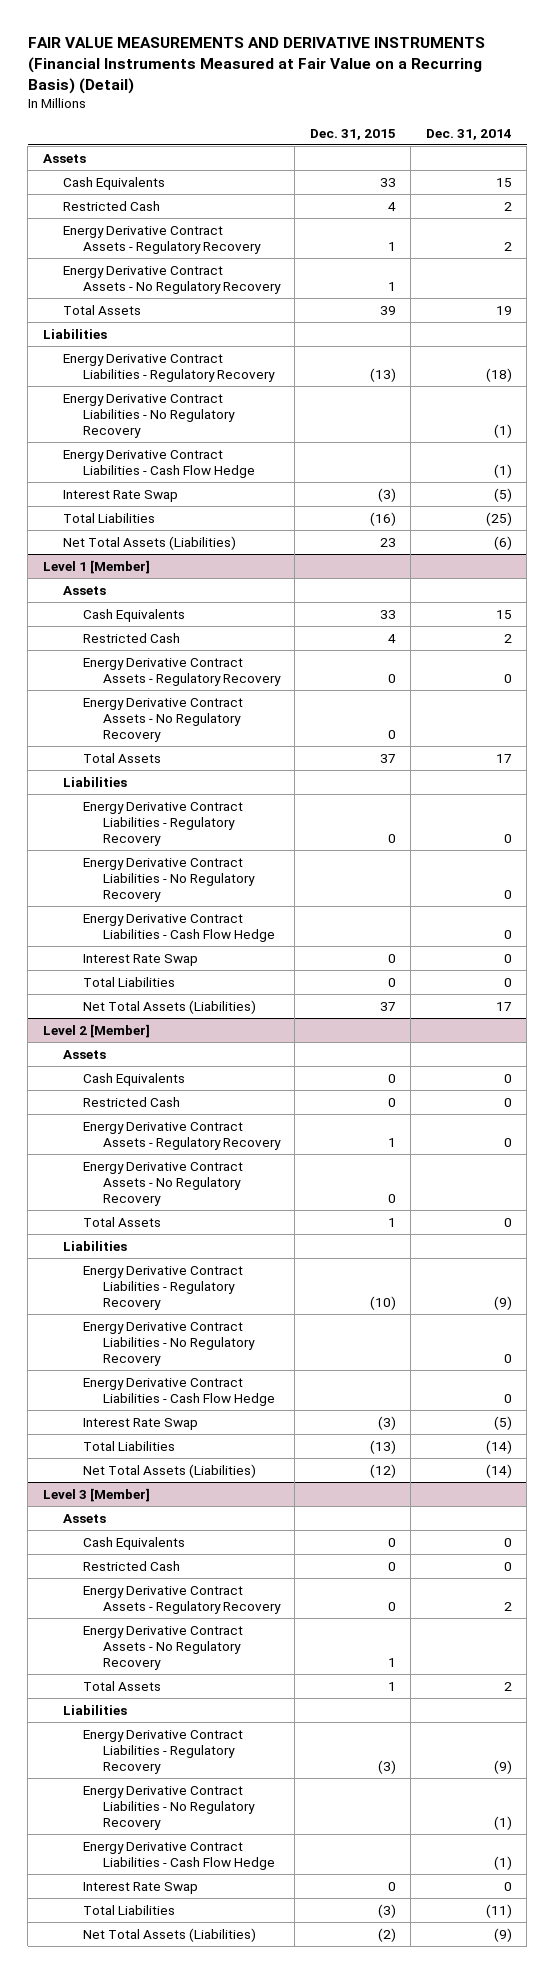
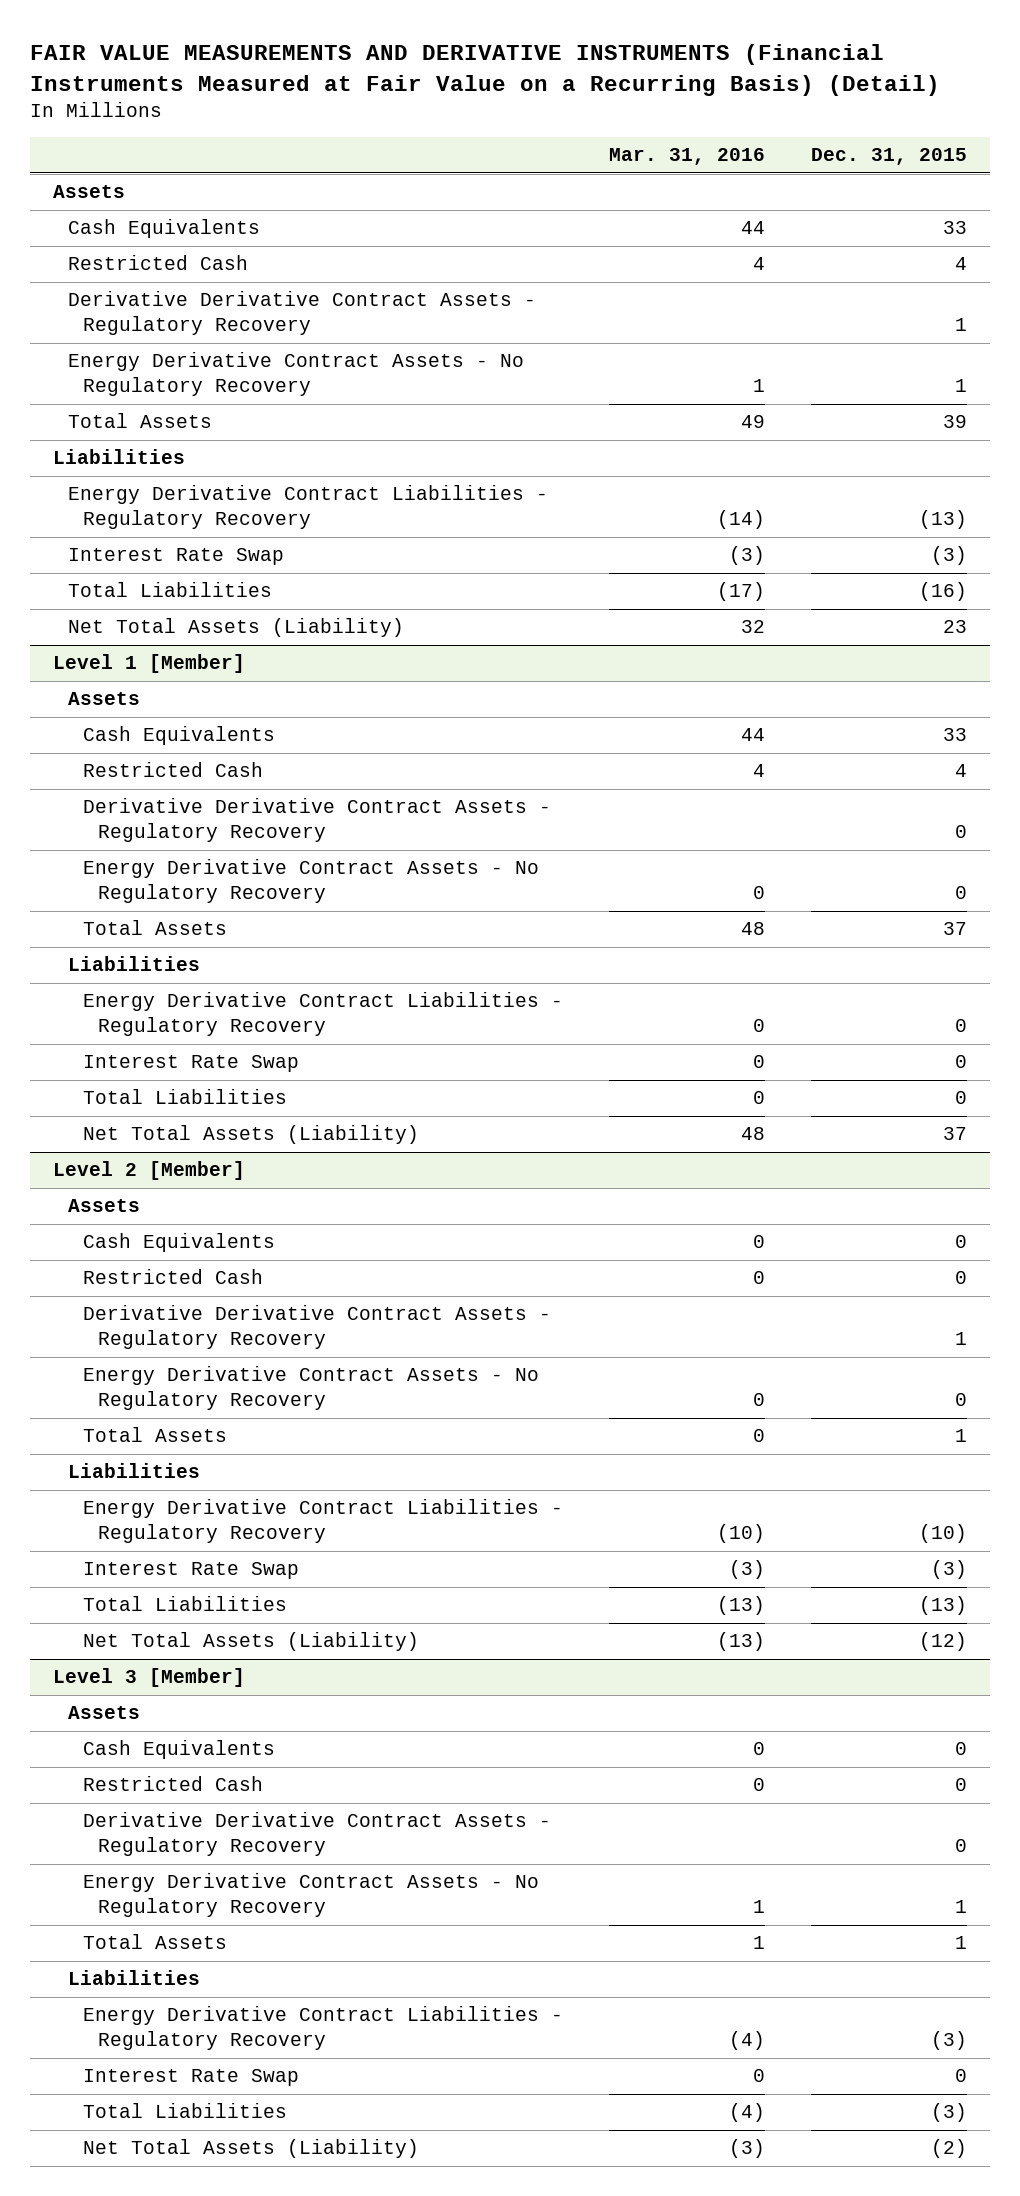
[425,128,512,140] Dec. 31, 2014 -> none
none -> [609,148,766,166] Mar. 31, 2016
[62,225,261,254] Energy Derivative Contract Assets - Regulatory Recovery -> [68,291,537,336] Derivative Derivative Contract Assets - Regulatory Recovery
[62,393,235,438] Energy Derivative Contract Liabilities - No Regulatory Recovery -> none
[62,449,255,478] Energy Derivative Contract Liabilities - Cash Flow Hedge -> none
[62,535,236,550] Net Total Assets (Liabilities) -> [68,618,405,638] Net Total Assets (Liability)
[82,657,281,686] Energy Derivative Contract Assets - Regulatory Recovery -> [83,798,552,843] Derivative Derivative Contract Assets - Regulatory Recovery
[82,857,255,902] Energy Derivative Contract Liabilities - No Regulatory Recovery -> none
[82,913,275,942] Energy Derivative Contract Liabilities - Cash Flow Hedge -> none
[82,999,256,1014] Net Total Assets (Liabilities) -> [83,1125,420,1145] Net Total Assets (Liability)
[82,1121,281,1150] Energy Derivative Contract Assets - Regulatory Recovery -> [83,1305,552,1350] Derivative Derivative Contract Assets - Regulatory Recovery
[82,1321,255,1366] Energy Derivative Contract Liabilities - No Regulatory Recovery -> none
[82,1377,275,1406] Energy Derivative Contract Liabilities - Cash Flow Hedge -> none
[82,1463,256,1478] Net Total Assets (Liabilities) -> [83,1632,420,1652] Net Total Assets (Liability)
[82,1585,281,1614] Energy Derivative Contract Assets - Regulatory Recovery -> [83,1812,552,1857] Derivative Derivative Contract Assets - Regulatory Recovery
[82,1785,255,1830] Energy Derivative Contract Liabilities - No Regulatory Recovery -> none
[82,1841,275,1870] Energy Derivative Contract Liabilities - Cash Flow Hedge -> none
[82,1927,256,1942] Net Total Assets (Liabilities) -> [83,2139,420,2159] Net Total Assets (Liability)

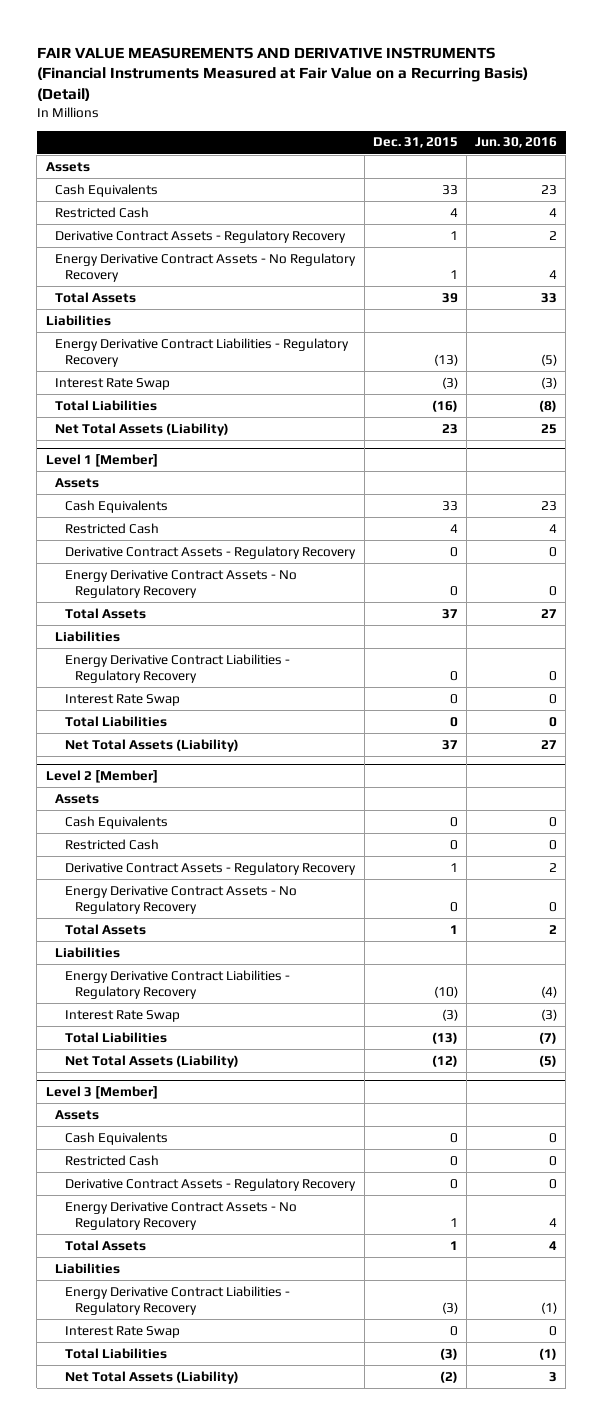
[609,148,766,166] Mar. 31, 2016 -> none
none -> [475,137,558,149] Jun. 30, 2016
[68,291,537,336] Derivative Derivative Contract Assets - Regulatory Recovery -> [55,229,347,243] Derivative Contract Assets - Regulatory Recovery
[83,798,552,843] Derivative Derivative Contract Assets - Regulatory Recovery -> [65,545,357,559] Derivative Contract Assets - Regulatory Recovery
[83,1305,552,1350] Derivative Derivative Contract Assets - Regulatory Recovery -> [65,861,357,875] Derivative Contract Assets - Regulatory Recovery
[83,1812,552,1857] Derivative Derivative Contract Assets - Regulatory Recovery -> [65,1177,357,1191] Derivative Contract Assets - Regulatory Recovery

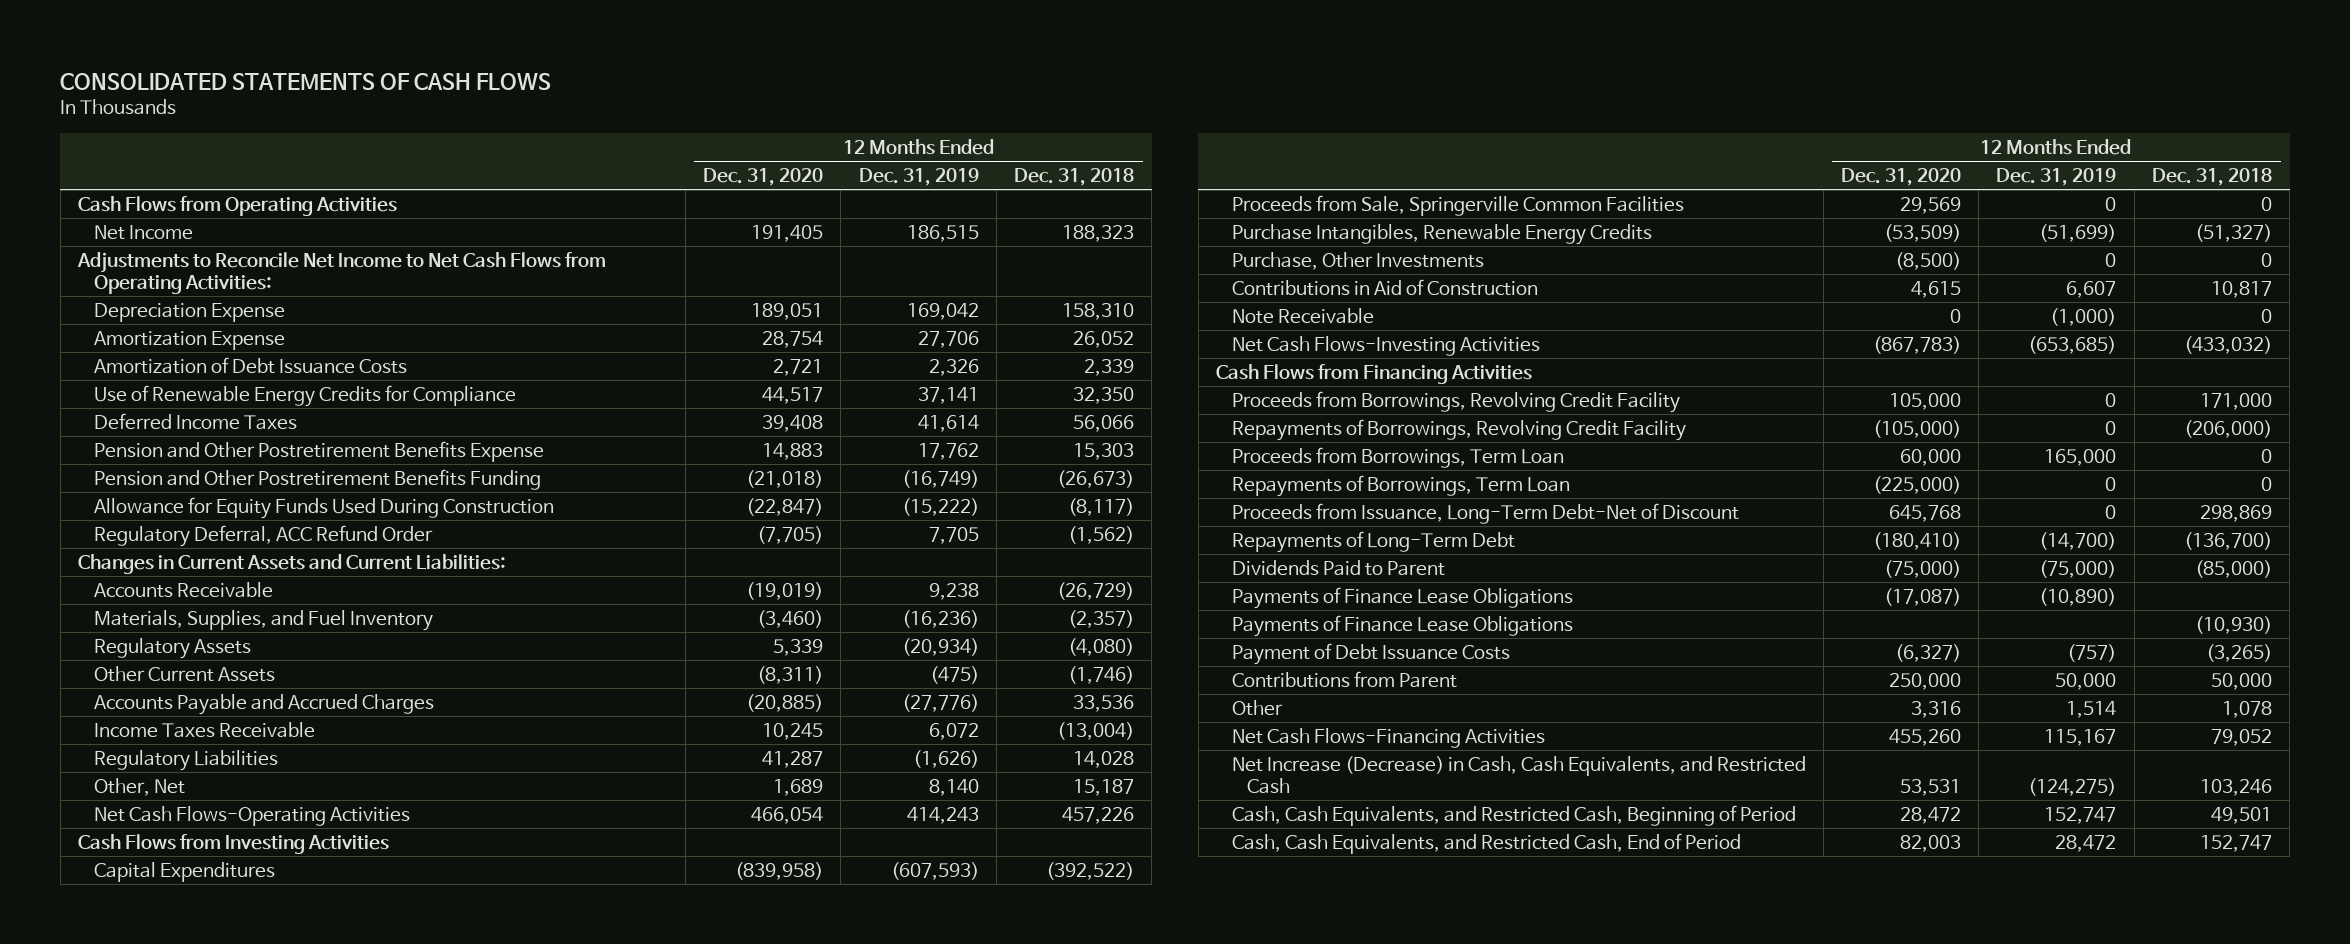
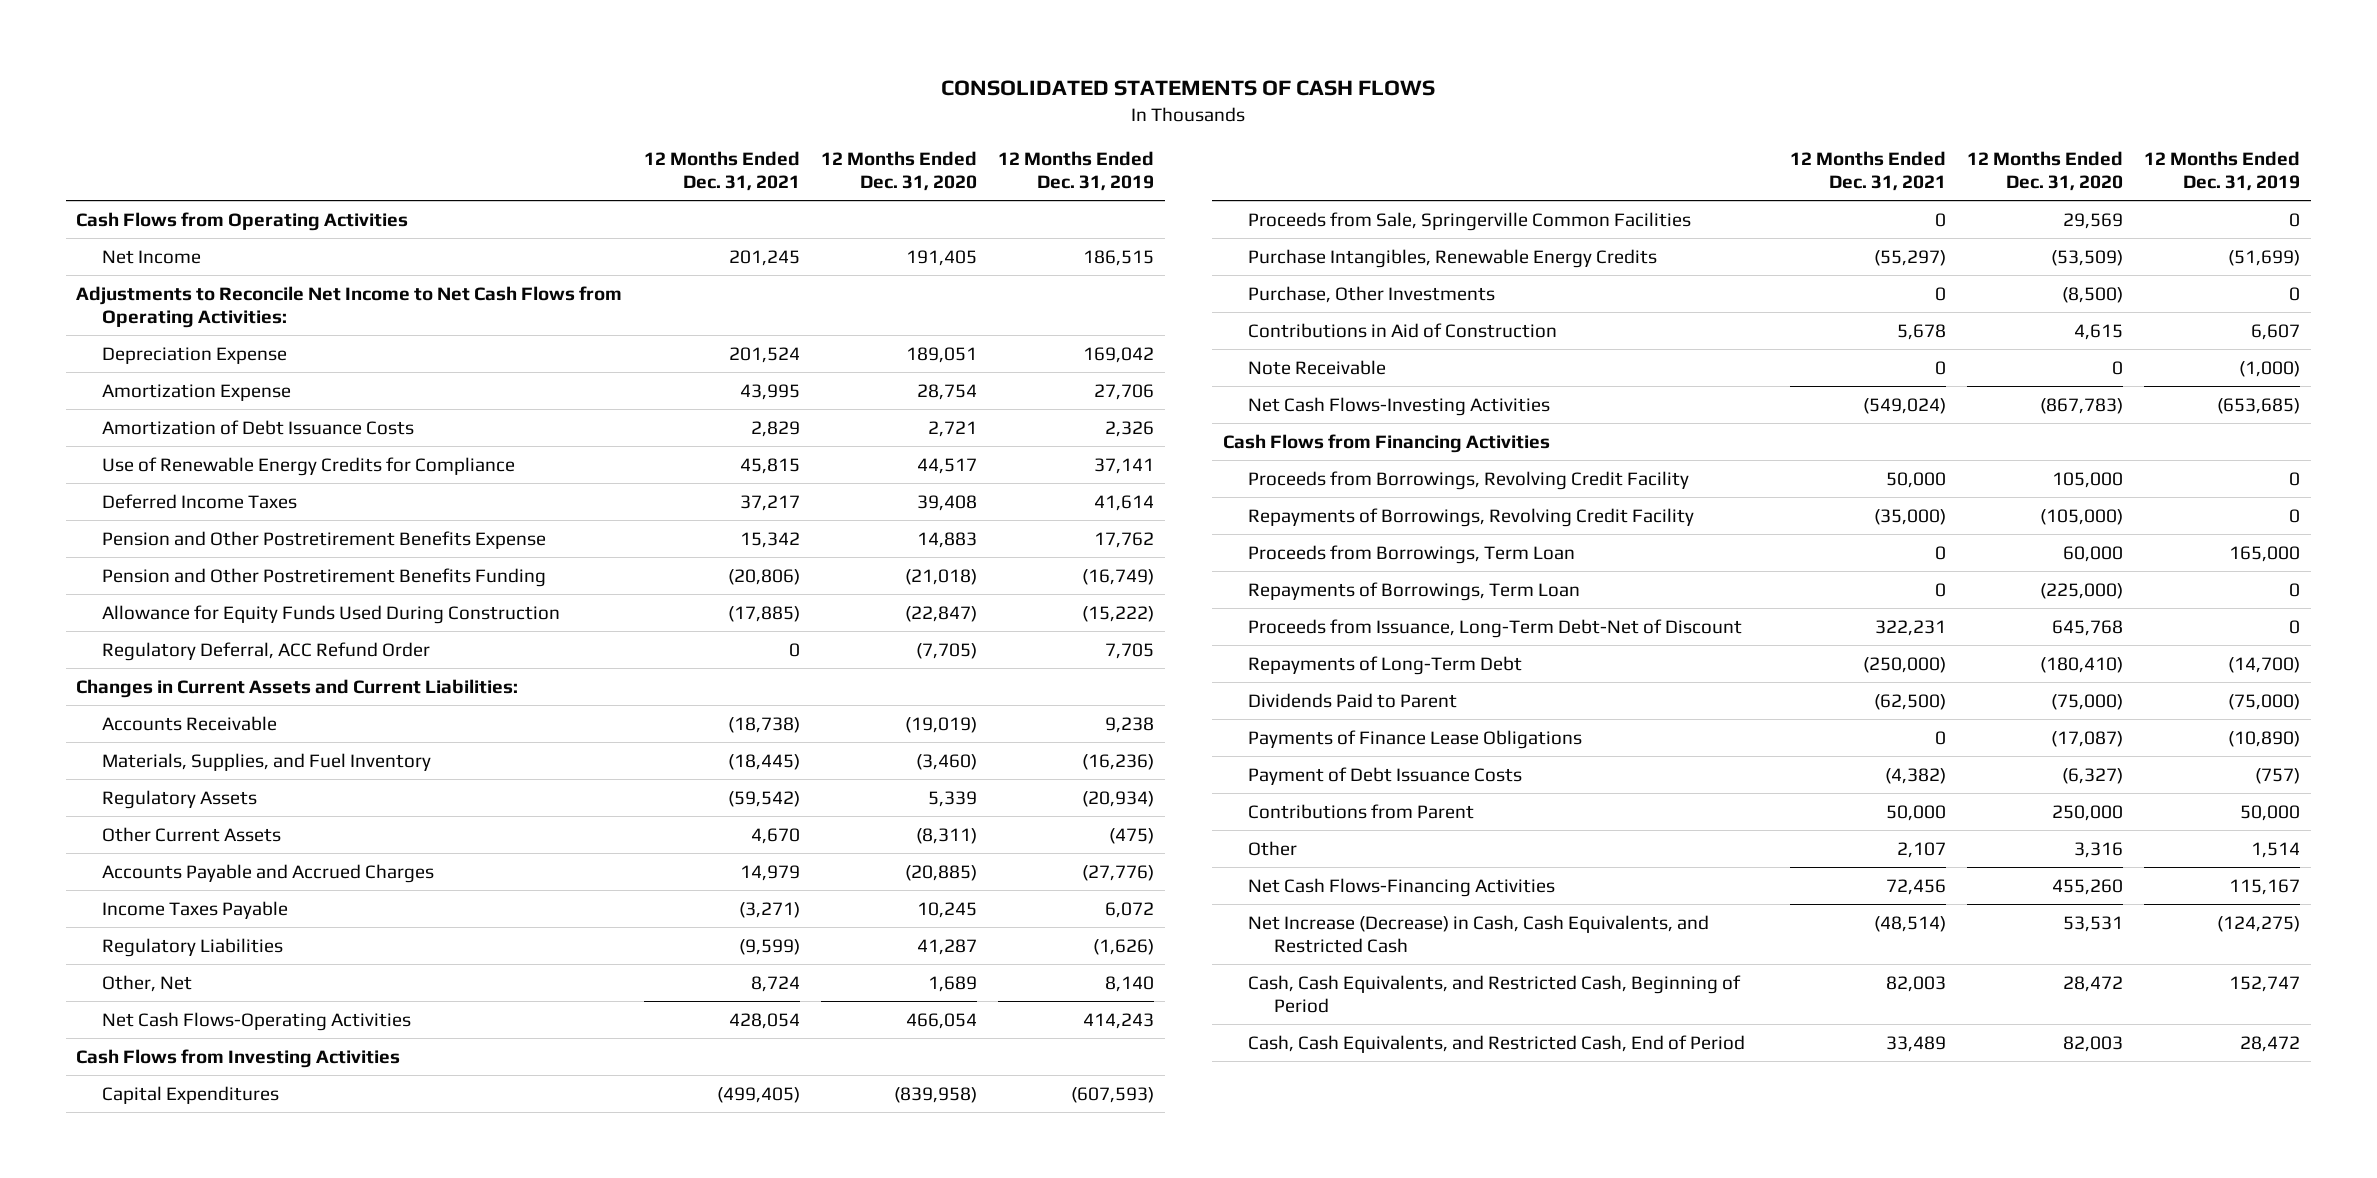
[1014,167,1135,186] Dec. 31, 2018 -> none
none -> [643,150,800,191] 12 Months Ended Dec. 31, 2021
[93,721,315,738] Income Taxes Receivable -> [102,900,289,919] Income Taxes Payable
[1231,614,1573,637] Payments of Finance Lease Obligations -> none

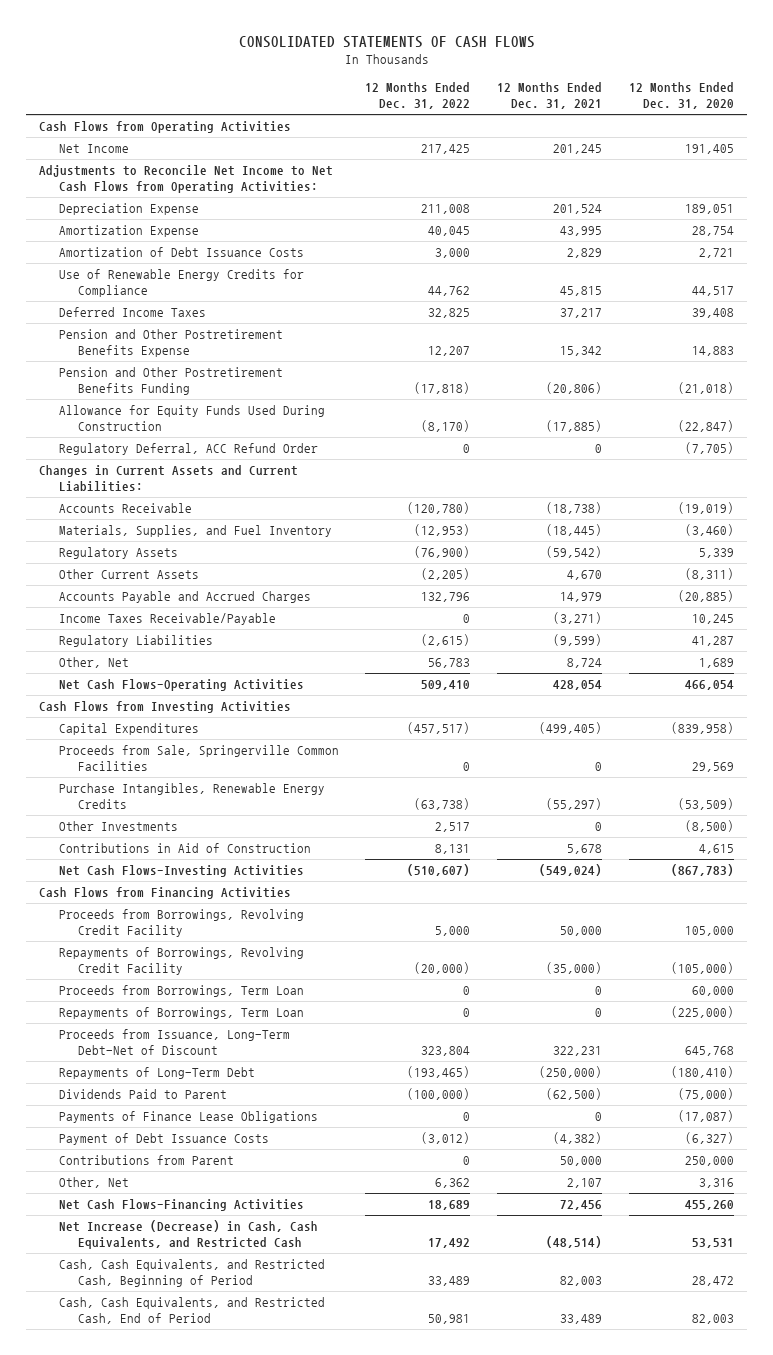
[998,150,1155,191] 12 Months Ended Dec. 31, 2019 -> none
none -> [365,82,471,110] 12 Months Ended Dec. 31, 2022
[102,900,289,919] Income Taxes Payable -> [58,613,276,626] Income Taxes Receivable/Payable
[1248,285,1496,303] Purchase, Other Investments -> [58,821,178,832] Other Investments
[1248,359,1387,375] Note Receivable -> none
[1248,840,1298,856] Other -> [58,1177,129,1189] Other, Net

